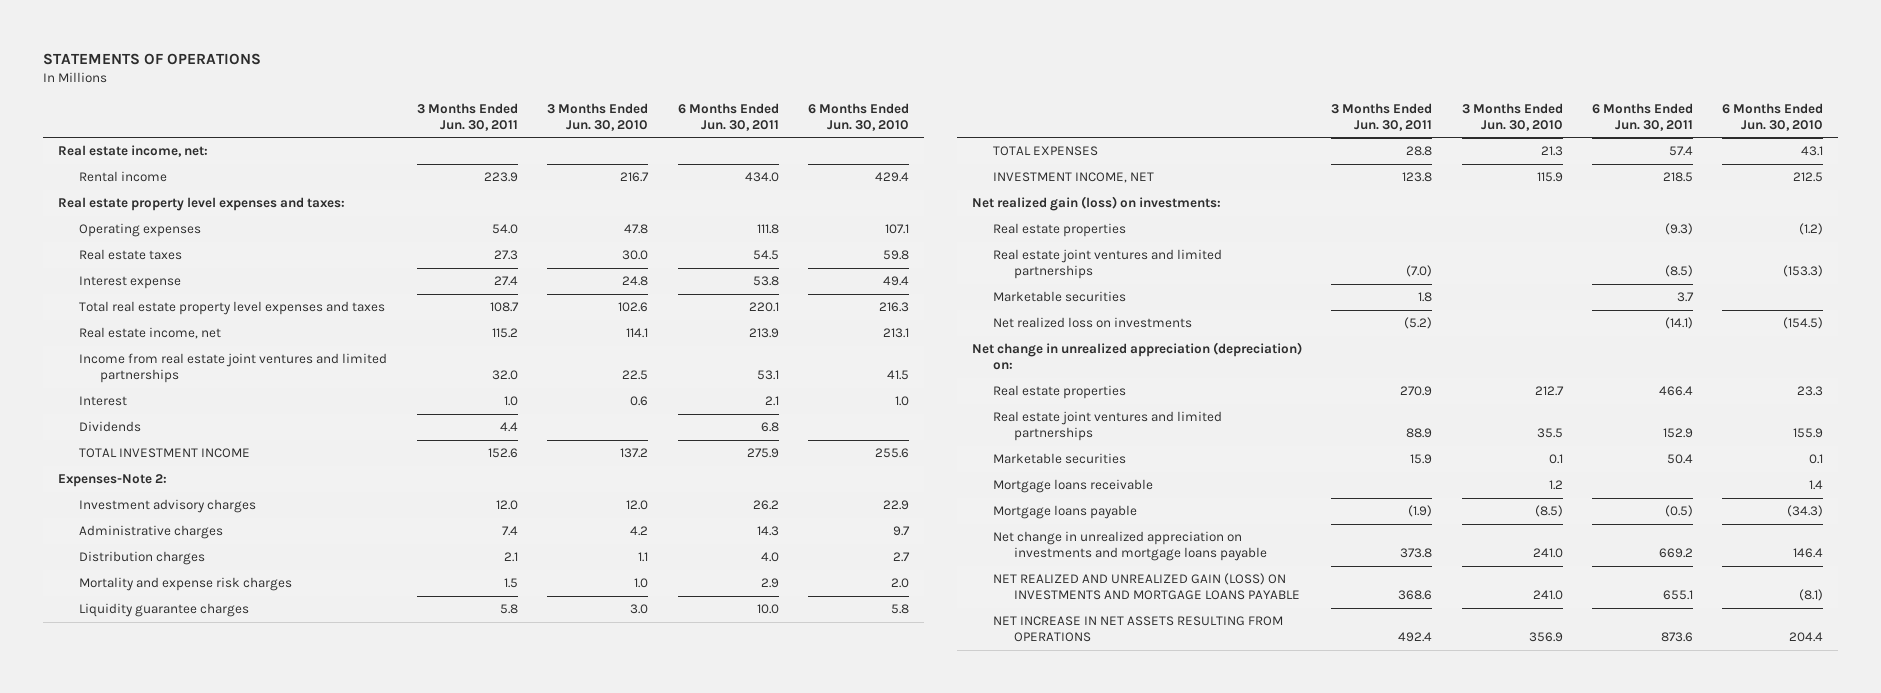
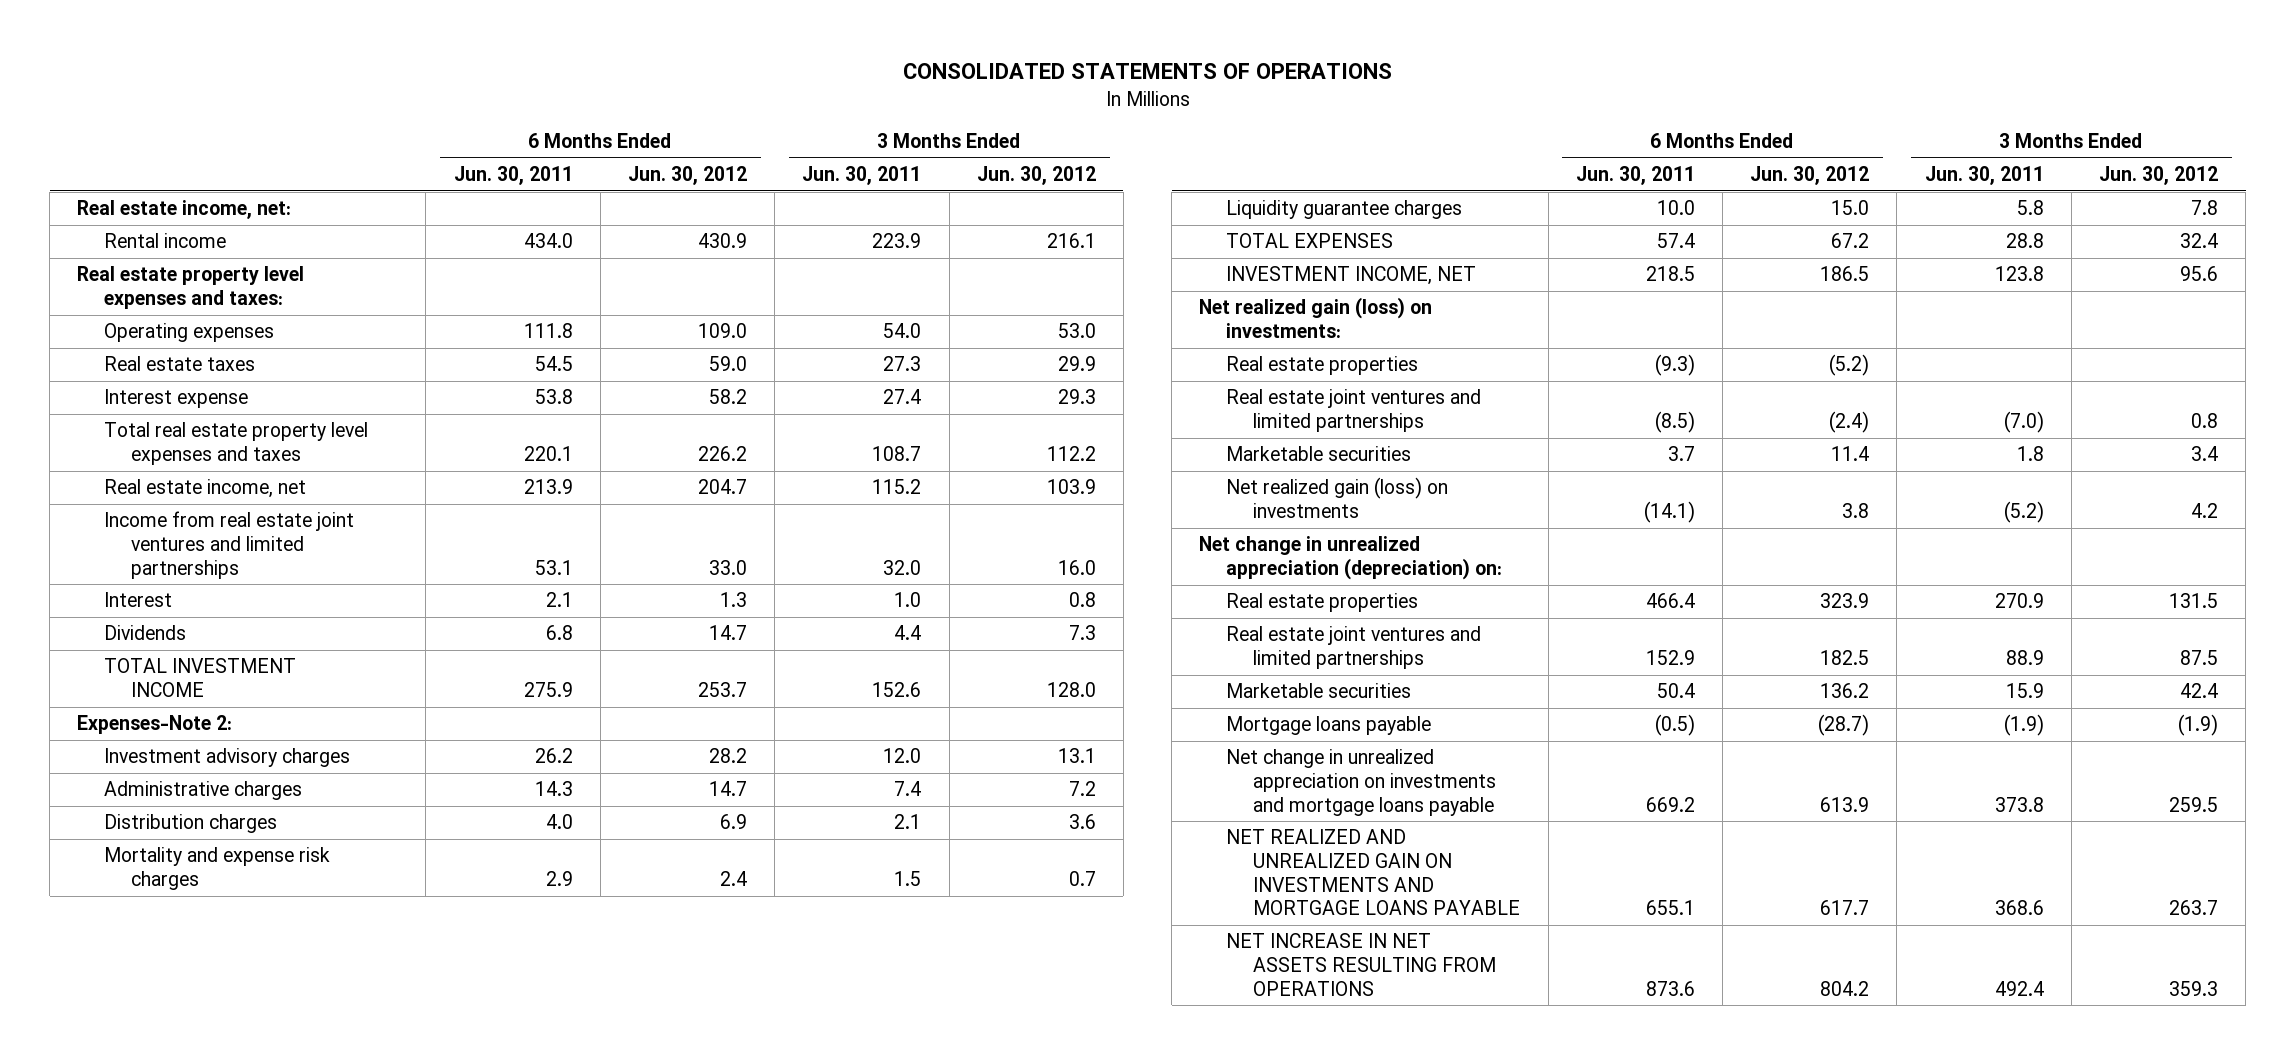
[43,53,262,66] STATEMENTS OF OPERATIONS -> [902,63,1392,80] CONSOLIDATED STATEMENTS OF OPERATIONS
[547,102,649,131] 3 Months Ended Jun. 30, 2010 -> none
[808,102,910,131] 6 Months Ended Jun. 30, 2010 -> none
none -> [628,166,748,186] Jun. 30, 2012
none -> [976,166,1096,186] Jun. 30, 2012
[993,317,1193,329] Net realized loss on investments -> [1226,477,1449,518] Net realized gain (loss) on investments
[993,479,1154,494] Mortgage loans receivable -> none
[993,573,1301,600] NET REALIZED AND UNREALIZED GAIN (LOSS) ON INVESTMENTS AND MORTGAGE LOANS PAYABLE -> [1226,829,1521,916] NET REALIZED AND UNREALIZED GAIN ON INVESTMENTS AND MORTGAGE LOANS PAYABLE

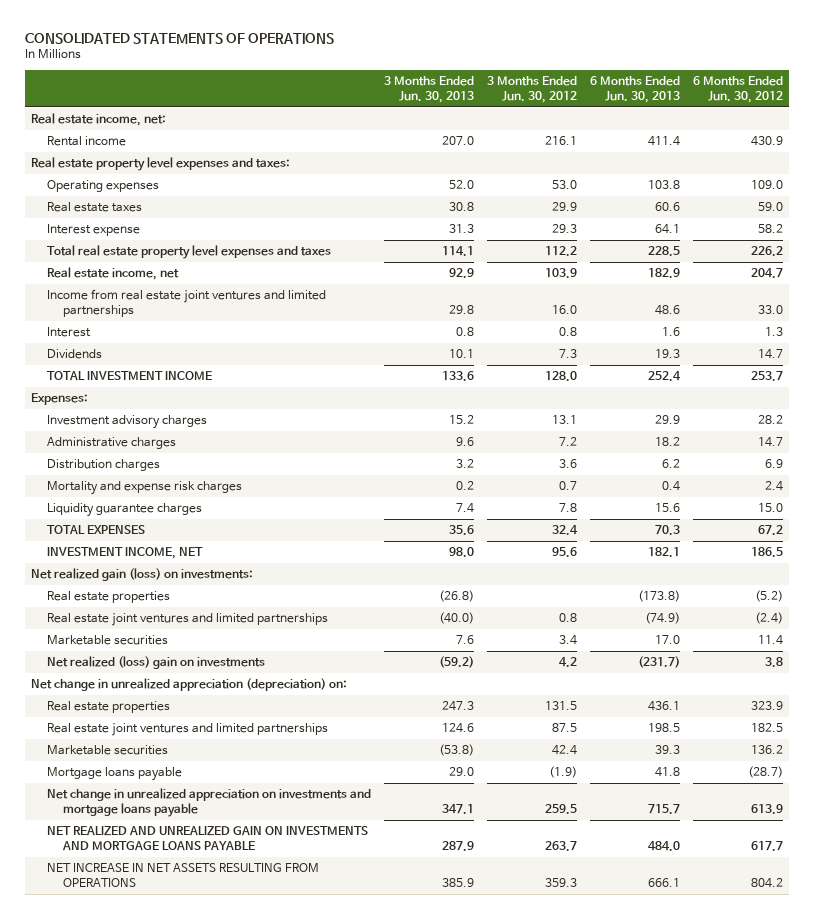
[453,166,573,186] Jun. 30, 2011 -> none
[802,166,922,186] Jun. 30, 2011 -> none
none -> [383,76,474,103] 3 Months Ended Jun. 30, 2013
none -> [589,76,680,103] 6 Months Ended Jun. 30, 2013
[77,715,233,735] Expenses-Note 2: -> none
none -> [31,392,89,405] Expenses:
[1226,477,1449,518] Net realized gain (loss) on investments -> [47,655,266,669] Net realized (loss) gain on investments

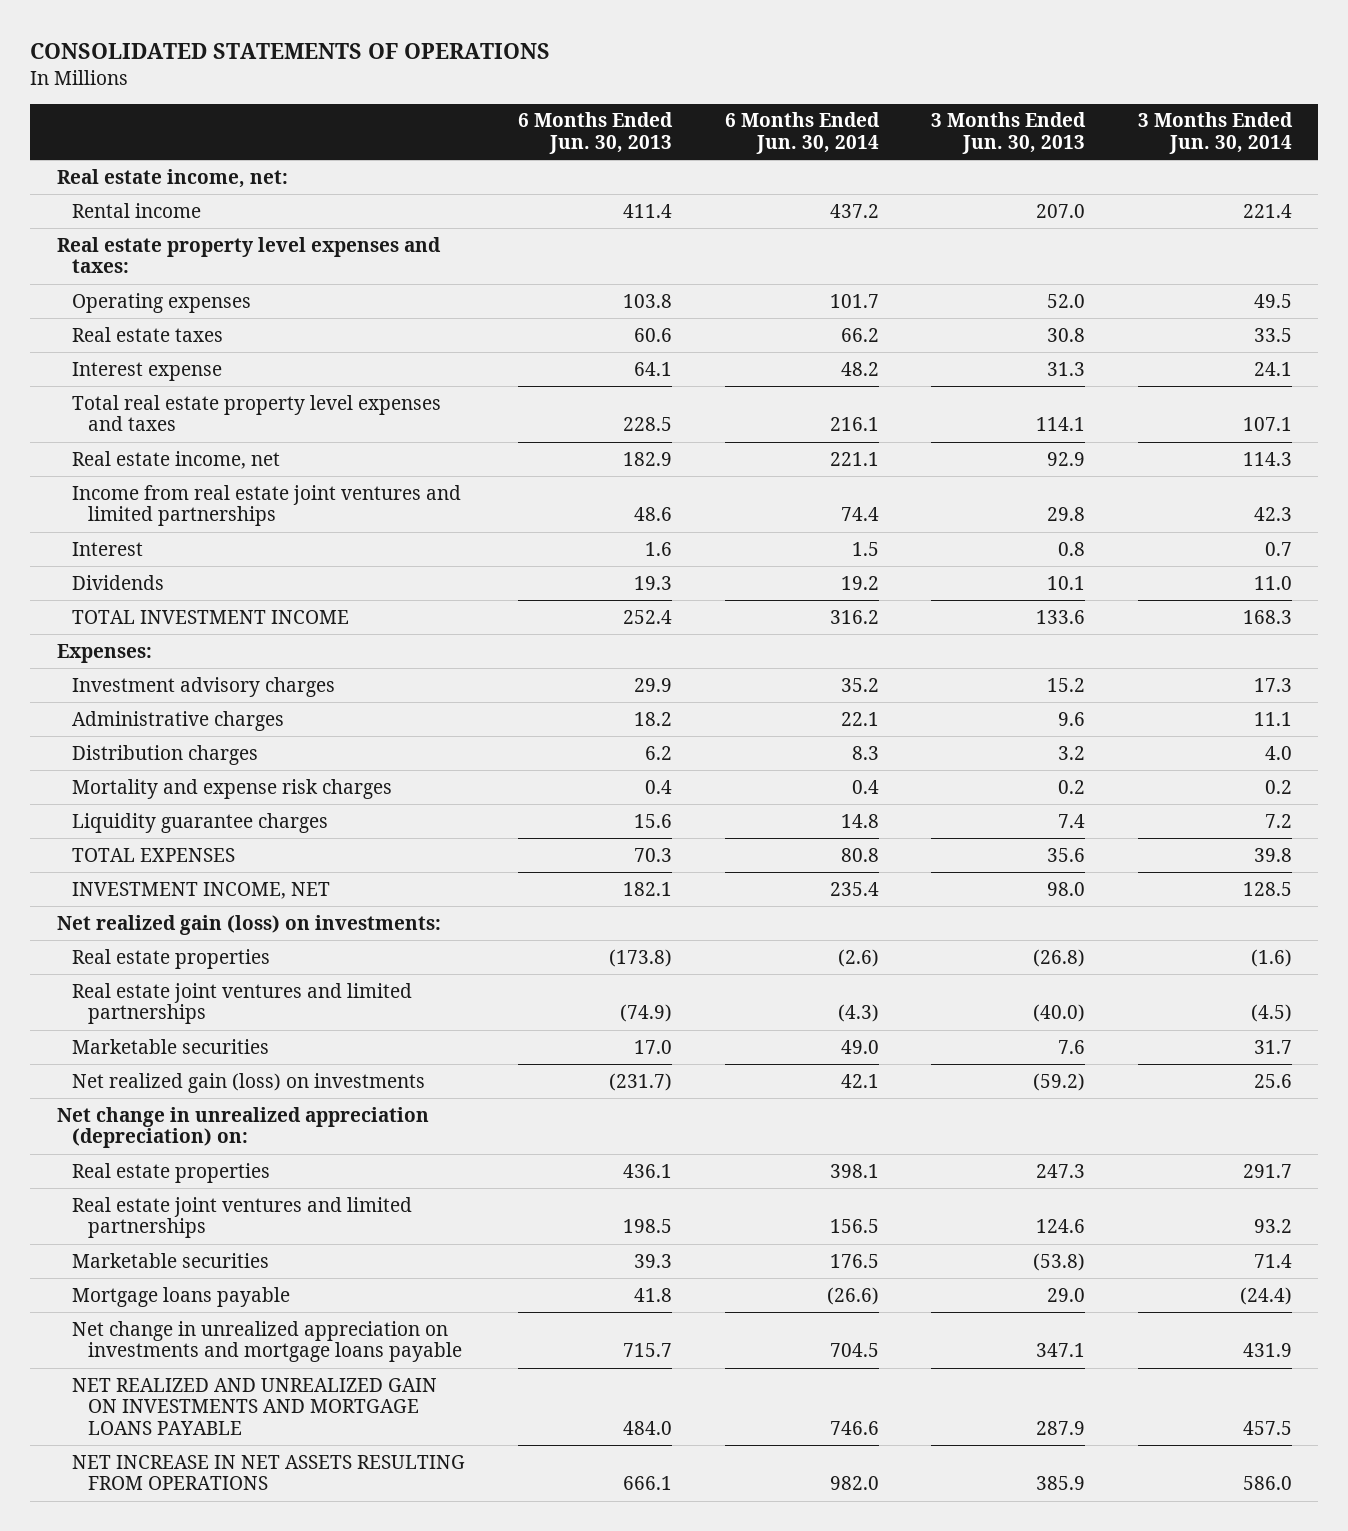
[486,76,577,103] 3 Months Ended Jun. 30, 2012 -> none
[692,76,783,103] 6 Months Ended Jun. 30, 2012 -> none
none -> [724,112,880,154] 6 Months Ended Jun. 30, 2014
none -> [1137,112,1293,154] 3 Months Ended Jun. 30, 2014
[47,655,266,669] Net realized (loss) gain on investments -> [72,1072,426,1093] Net realized gain (loss) on investments

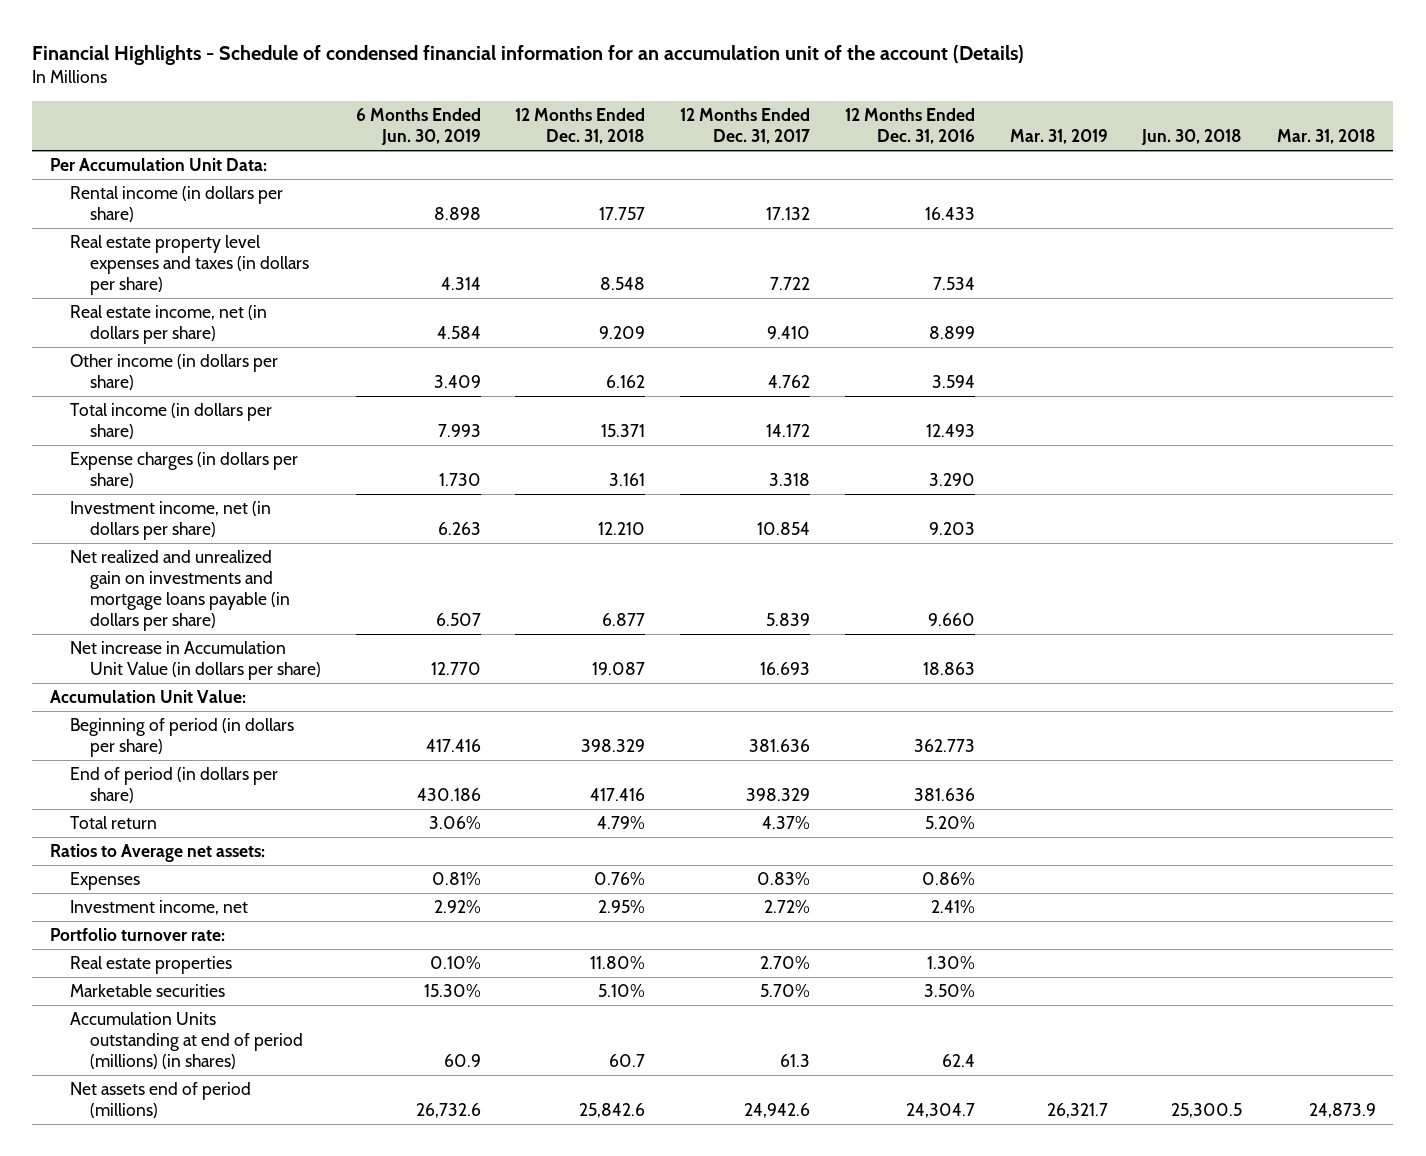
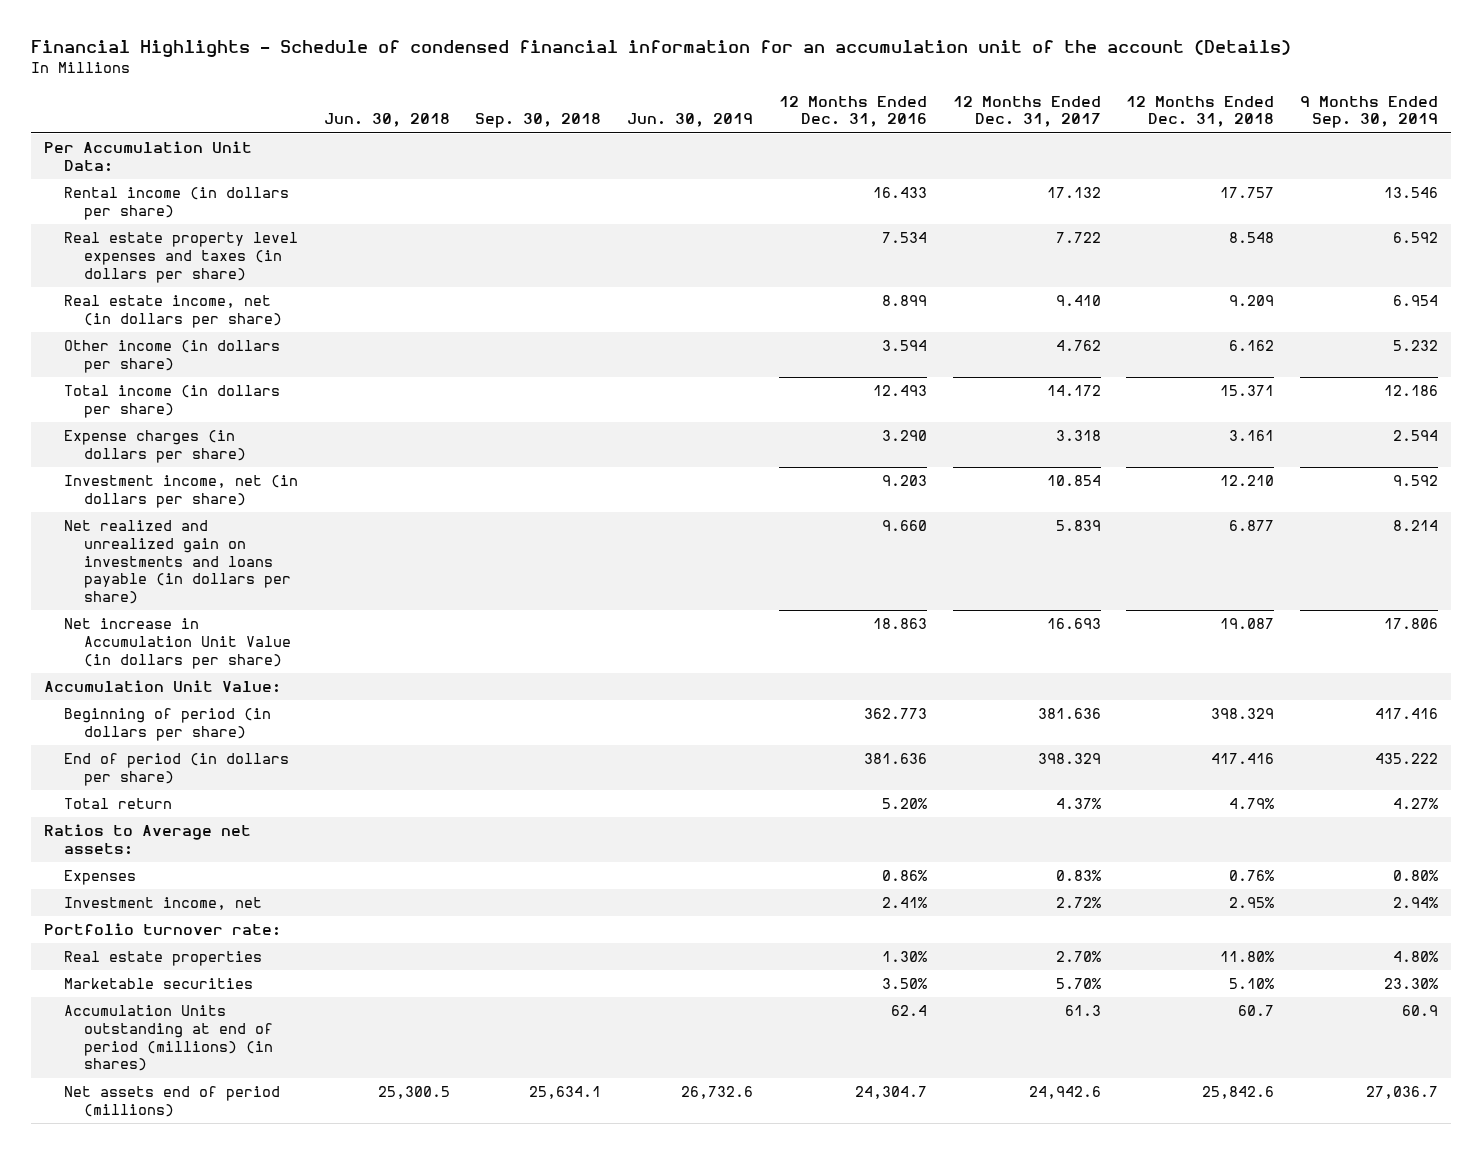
[355,108,481,146] 6 Months Ended Jun. 30, 2019 -> none
[1009,129,1108,145] Mar. 31, 2019 -> none
[1276,129,1376,145] Mar. 31, 2018 -> none
none -> [475,113,602,129] Sep. 30, 2018
none -> [627,113,754,128] Jun. 30, 2019
none -> [1300,95,1439,129] 9 Months Ended Sep. 30, 2019
[69,550,290,632] Net realized and unrealized gain on investments and mortgage loans payable (in dollars per share) -> [63,520,292,605] Net realized and unrealized gain on investments and loans payable (in dollars per share)

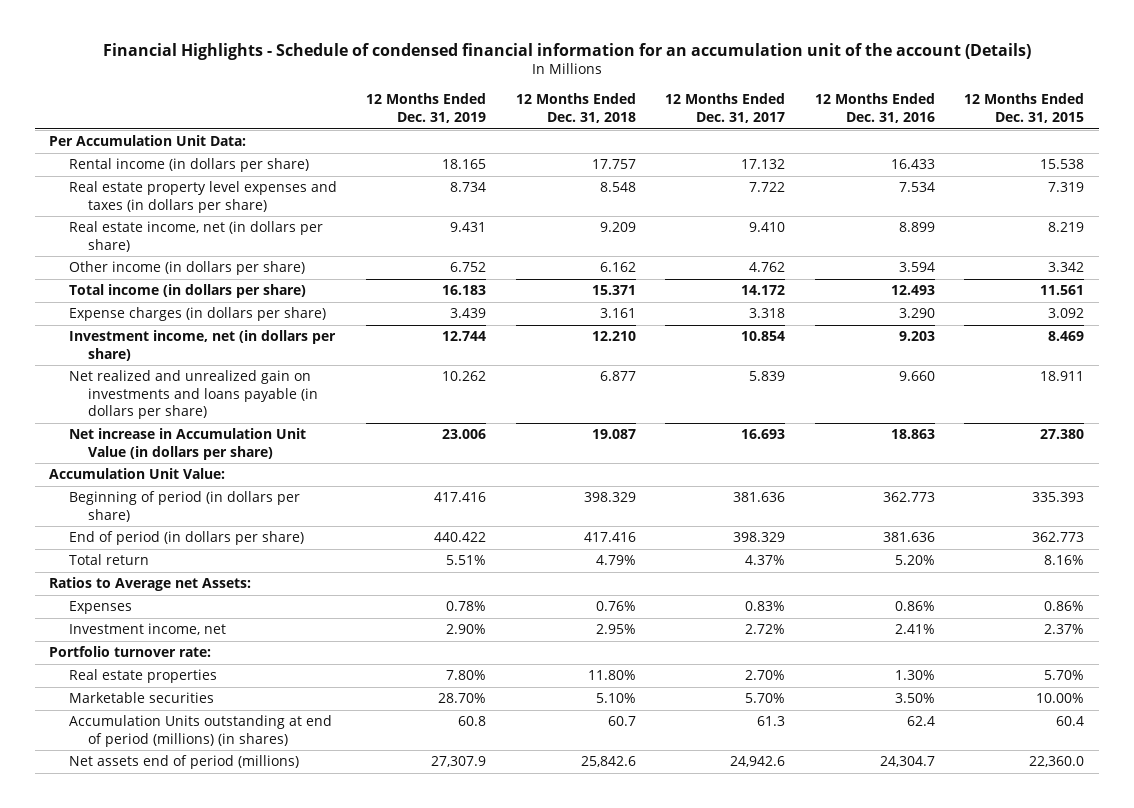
[323,113,450,128] Jun. 30, 2018 -> none
[475,113,602,129] Sep. 30, 2018 -> none
[627,113,754,128] Jun. 30, 2019 -> none
[1300,95,1439,129] 9 Months Ended Sep. 30, 2019 -> none
none -> [366,93,487,123] 12 Months Ended Dec. 31, 2019
none -> [964,93,1085,123] 12 Months Ended Dec. 31, 2015
[43,824,251,855] Ratios to Average net assets: -> [49,577,252,592] Ratios to Average net Assets:

